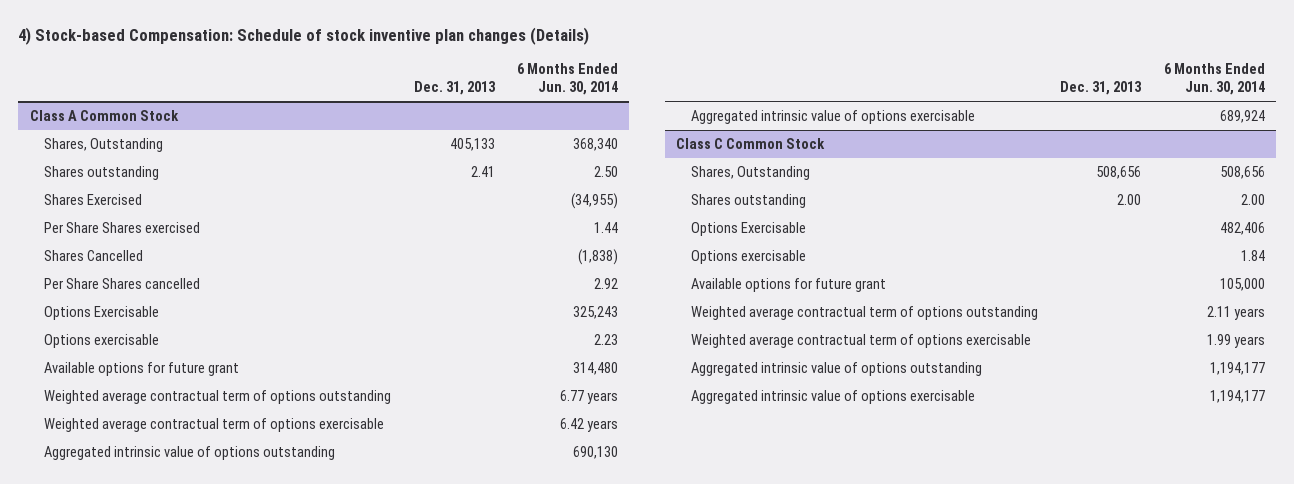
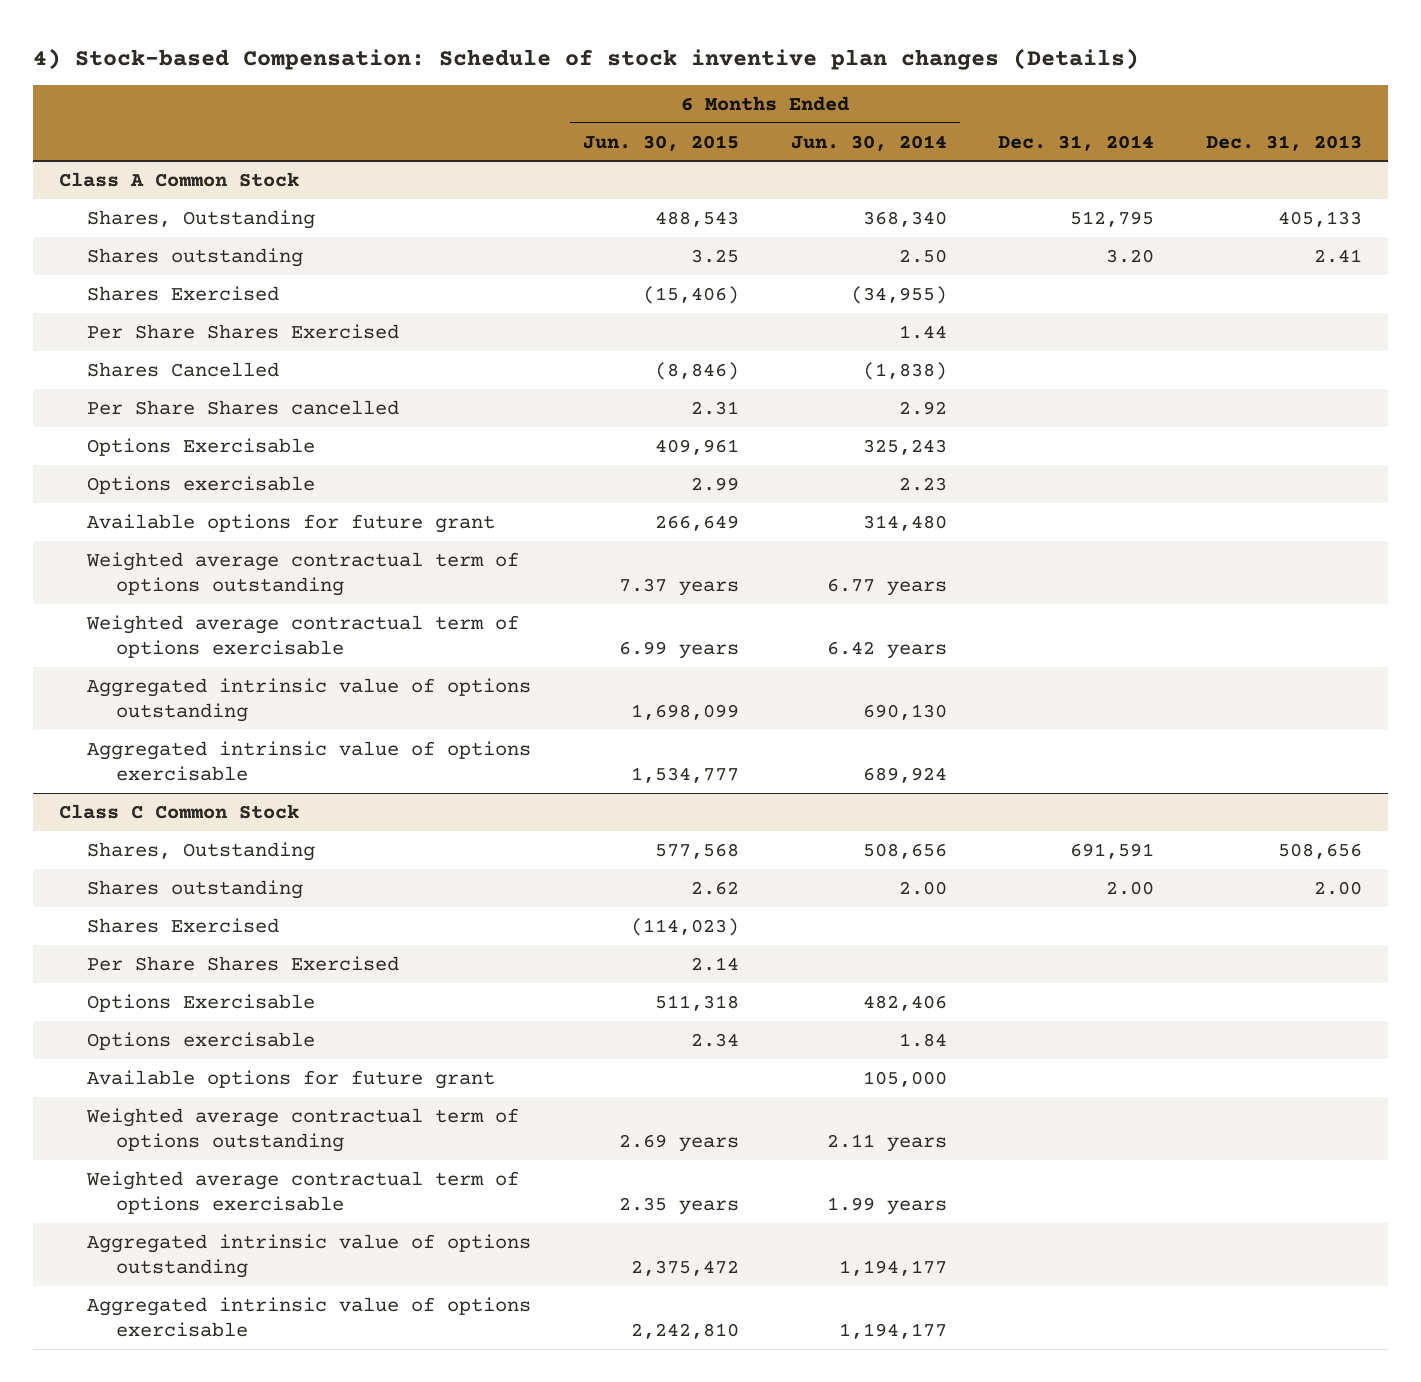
none -> [582,134,739,151] Jun. 30, 2015
none -> [998,134,1155,151] Dec. 31, 2014
[44,222,201,234] Per Share Shares exercised -> [87,323,400,339] Per Share Shares Exercised
none -> [87,917,280,933] Shares Exercised
none -> [87,955,400,971] Per Share Shares Exercised

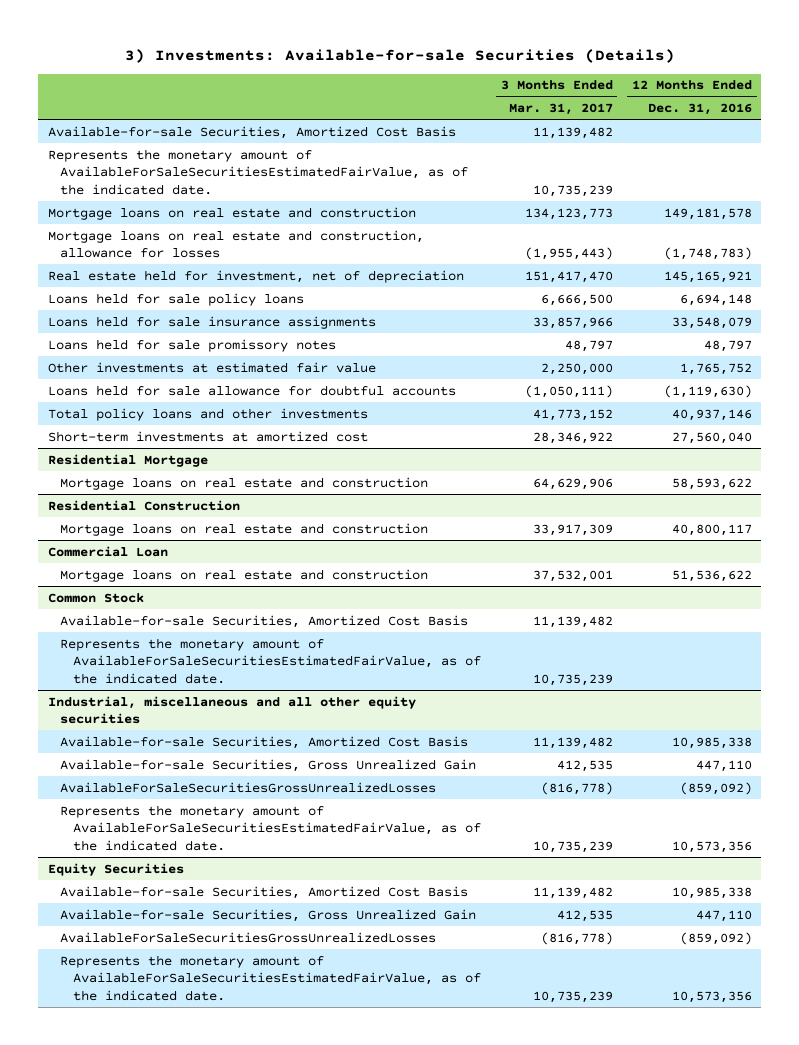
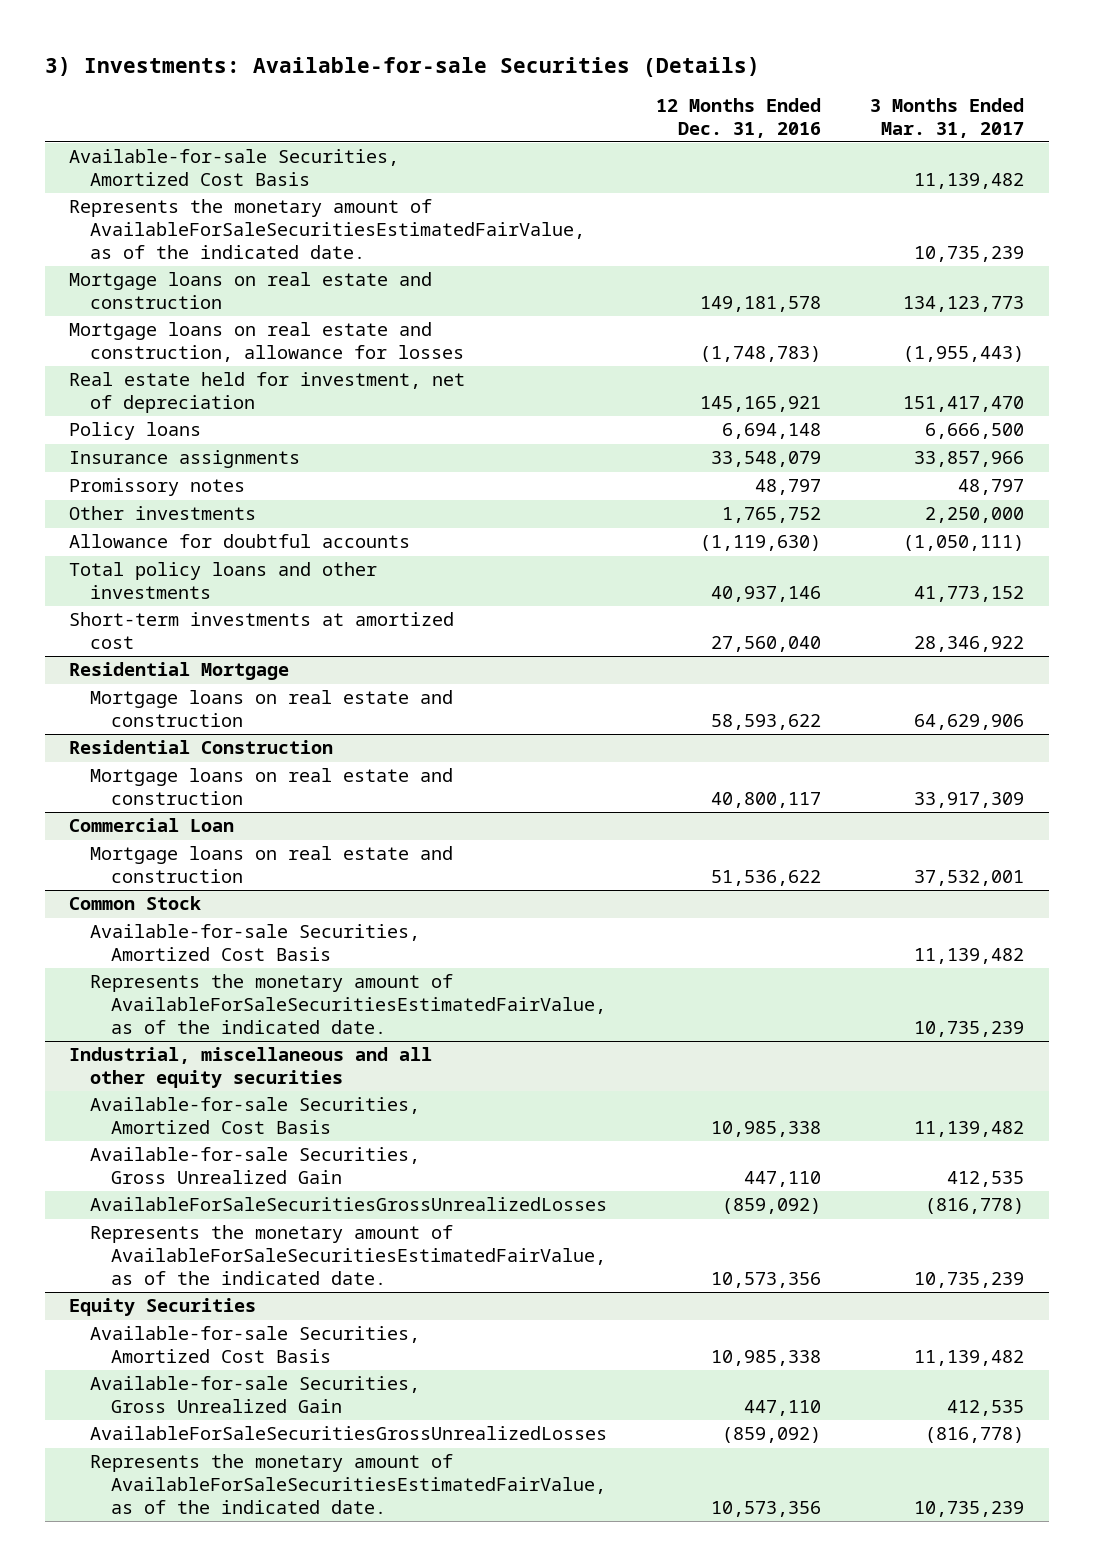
[47,292,304,306] Loans held for sale policy loans -> [69,422,202,441] Policy loans
[47,315,376,329] Loans held for sale insurance assignments -> [69,450,301,469] Insurance assignments
[47,338,336,352] Loans held for sale promissory notes -> [69,478,246,497] Promissory notes
[47,361,376,373] Other investments at estimated fair value -> [69,506,257,521] Other investments
[47,384,456,396] Loans held for sale allowance for doubtful accounts -> [69,534,411,549] Allowance for doubtful accounts

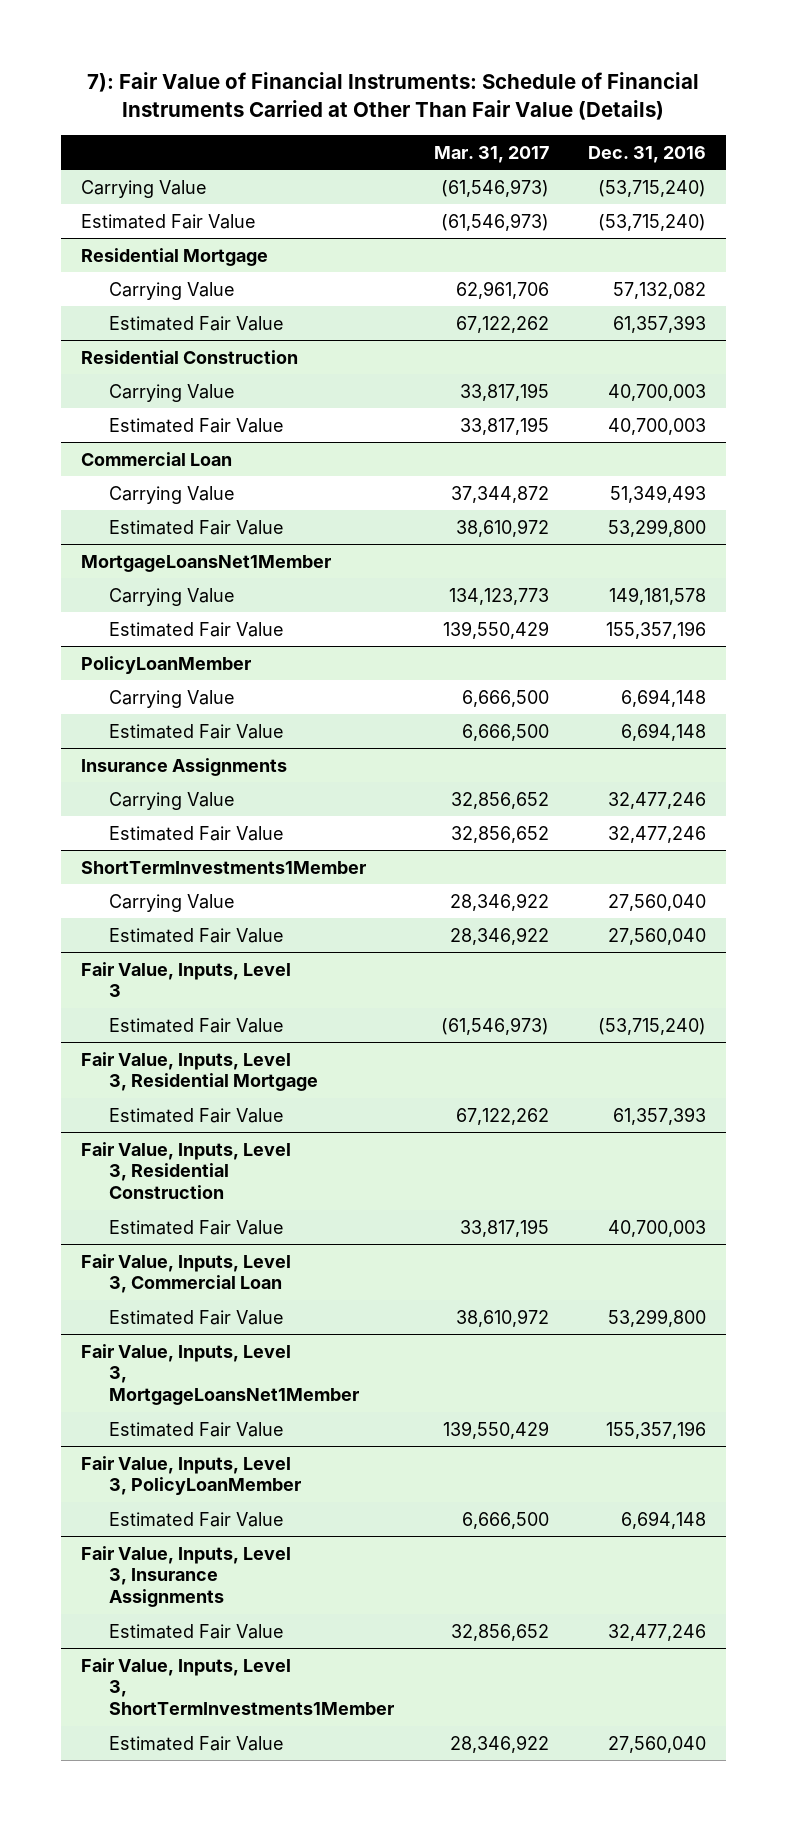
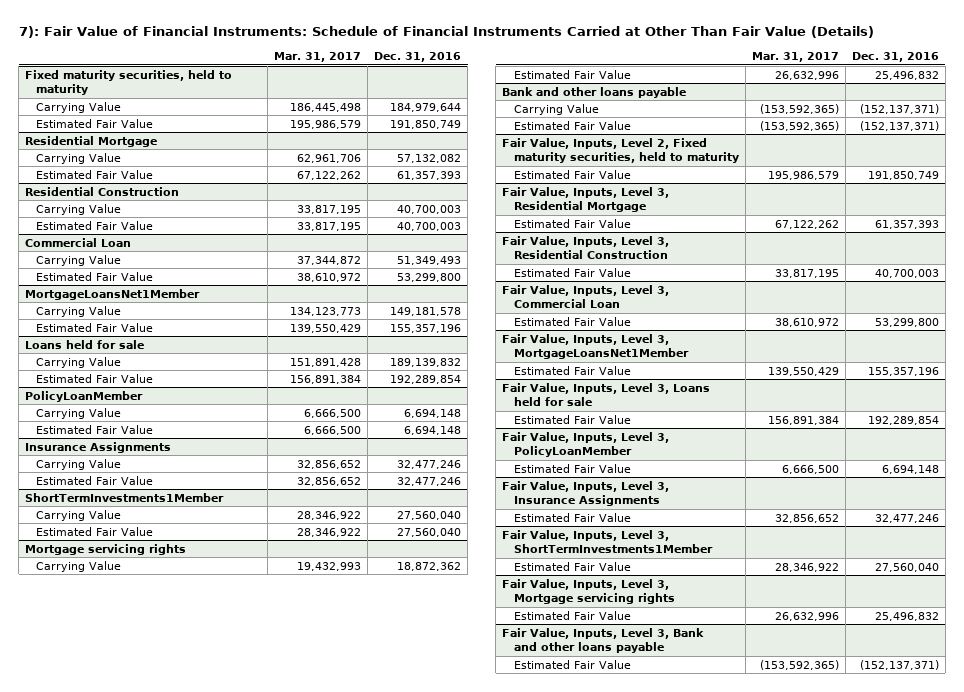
none -> [25,69,233,96] Fixed maturity securities, held to maturity
[440,178,549,197] (61,546,973) -> [290,102,362,112] 186,445,498
[597,179,706,197] (53,715,240) -> [390,102,462,112] 184,979,644
[440,212,549,231] (61,546,973) -> [290,119,362,129] 195,986,579
[597,213,706,231] (53,715,240) -> [390,119,462,129] 191,850,749
none -> [25,339,145,349] Loans held for sale
none -> [36,356,122,368] Carrying Value
none -> [36,373,154,383] Estimated Fair Value
[80,961,291,998] Fair Value, Inputs, Level 3 -> none
none -> [25,543,187,555] Mortgage servicing rights
none -> [36,560,122,572] Carrying Value
[440,1016,549,1035] (61,546,973) -> [774,70,839,80] 26,632,996
[597,1017,706,1035] (53,715,240) -> [874,70,939,80] 25,496,832
none -> [502,86,687,98] Bank and other loans payable
none -> [513,103,599,115] Carrying Value
none -> [513,120,631,130] Estimated Fair Value
none -> [502,137,739,164] Fair Value, Inputs, Level 2, Fixed maturity securities, held to maturity
none -> [513,169,631,179] Estimated Fair Value
none -> [502,382,711,407] Fair Value, Inputs, Level 3, Loans held for sale
none -> [513,414,631,424] Estimated Fair Value
none -> [502,578,675,605] Fair Value, Inputs, Level 3, Mortgage servicing rights
none -> [513,610,631,620] Estimated Fair Value
none -> [502,627,705,654] Fair Value, Inputs, Level 3, Bank and other loans payable
none -> [513,659,631,669] Estimated Fair Value

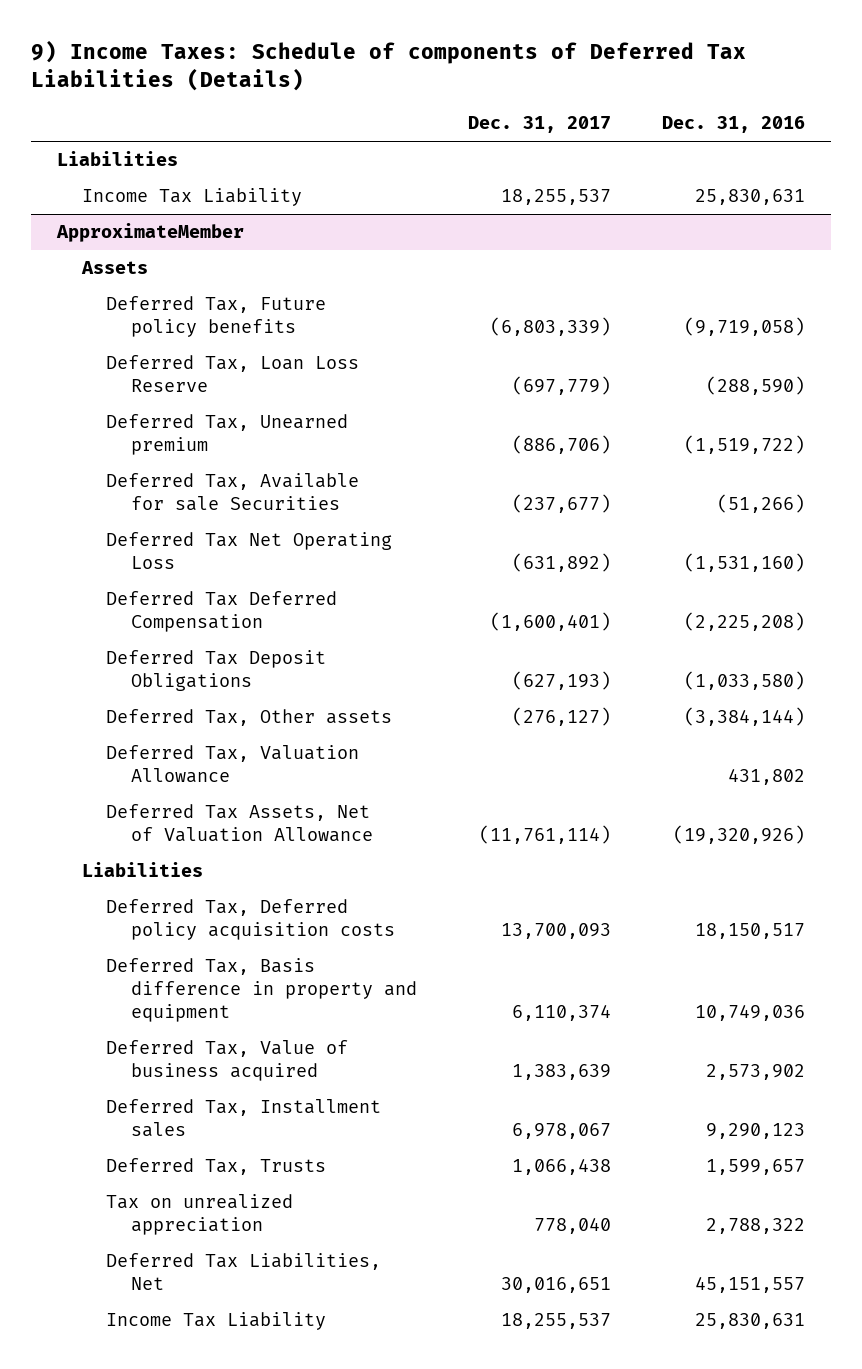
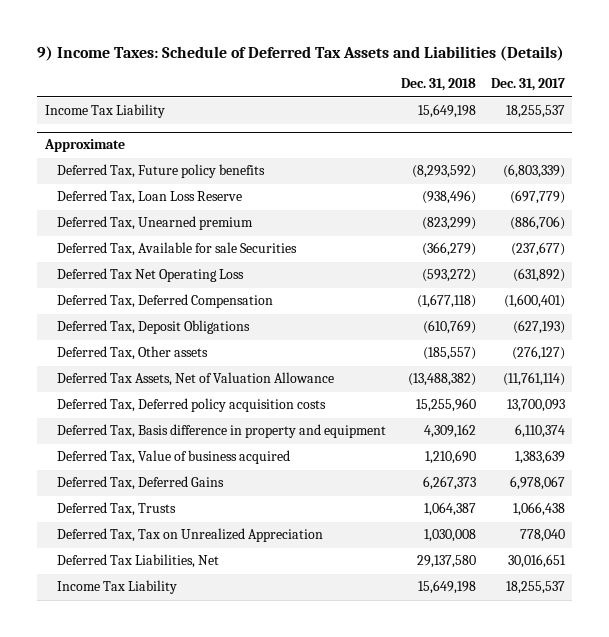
[31,40,747,92] 9) Income Taxes: Schedule of components of Deferred Tax Liabilities (Details) -> [37,45,565,61] 9) Income Taxes: Schedule of Deferred Tax Assets and Liabilities (Details)
[661,116,805,134] Dec. 31, 2016 -> none
none -> [400,78,476,92] Dec. 31, 2018
[57,151,179,167] Liabilities -> none
[80,261,148,275] Assets -> none
[56,223,245,243] ApproximateMember -> [43,139,125,153] Approximate
[106,591,338,633] Deferred Tax Deferred Compensation -> [56,294,273,309] Deferred Tax, Deferred Compensation
[106,650,327,692] Deferred Tax Deposit Obligations -> [56,320,250,335] Deferred Tax, Deposit Obligations
[106,745,360,784] Deferred Tax, Valuation Allowance -> none
[81,862,203,878] Liabilities -> none
[106,1099,382,1138] Deferred Tax, Installment sales -> [56,476,224,491] Deferred Tax, Deferred Gains
[106,1194,294,1236] Tax on unrealized appreciation -> [56,528,323,543] Deferred Tax, Tax on Unrealized Appreciation

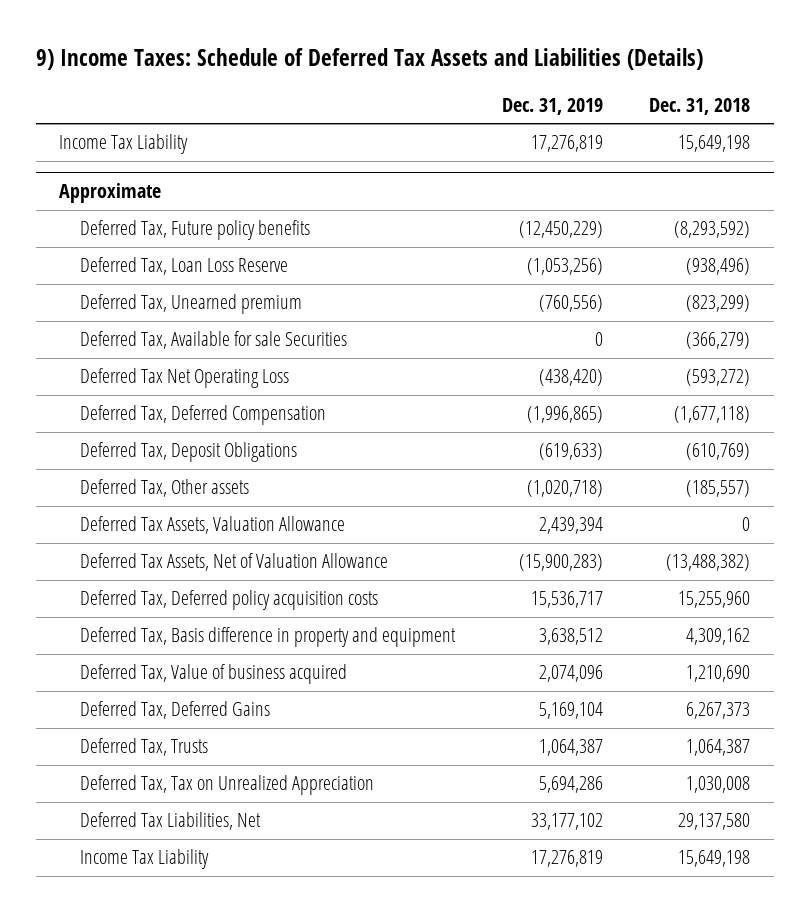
[490,78,565,92] Dec. 31, 2017 -> none
none -> [501,97,603,115] Dec. 31, 2019
none -> [80,516,346,535] Deferred Tax Assets, Valuation Allowance

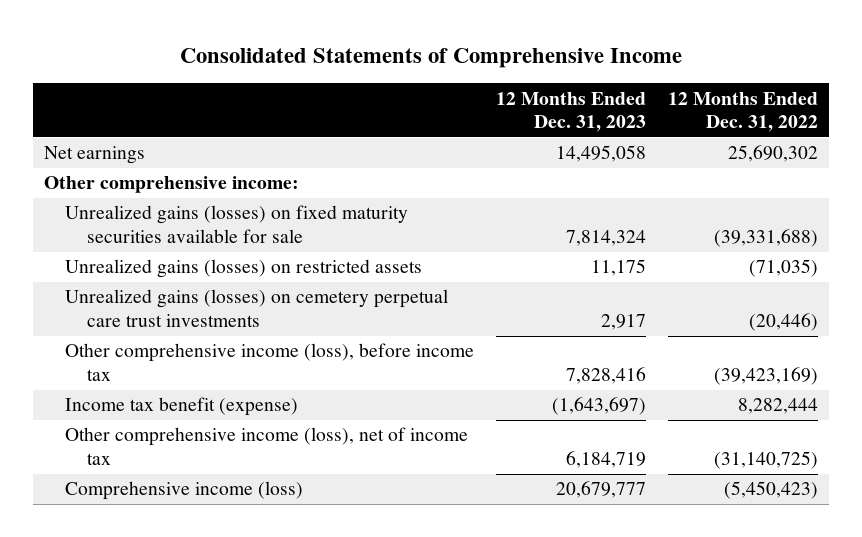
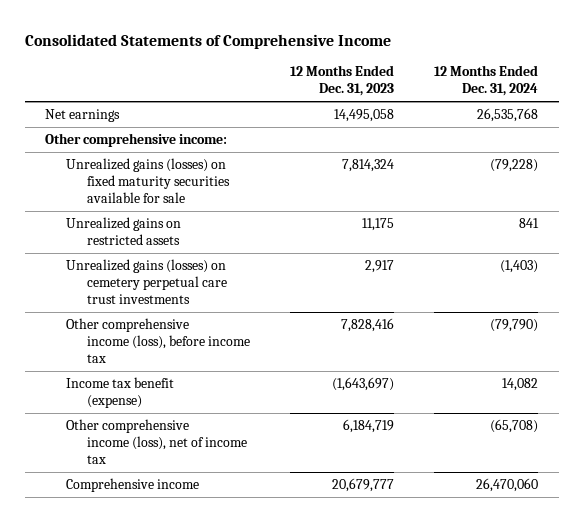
[668,91,819,133] 12 Months Ended Dec. 31, 2022 -> none
none -> [434,65,539,97] 12 Months Ended Dec. 31, 2024
[65,259,423,279] Unrealized gains (losses) on restricted assets -> [66,216,182,246] Unrealized gains on restricted assets
[65,481,304,501] Comprehensive income (loss) -> [66,477,200,492] Comprehensive income

